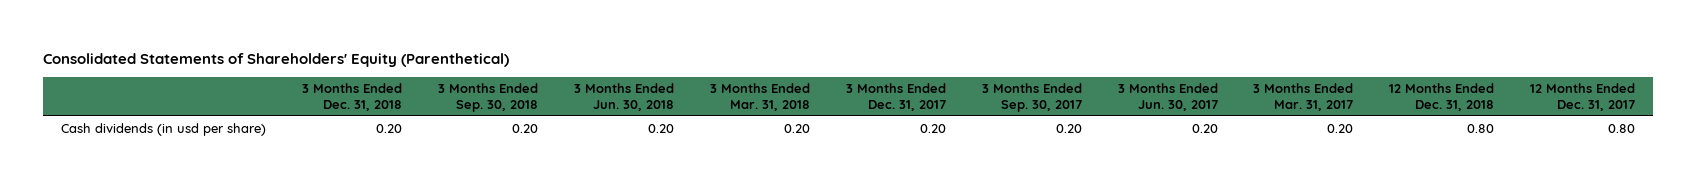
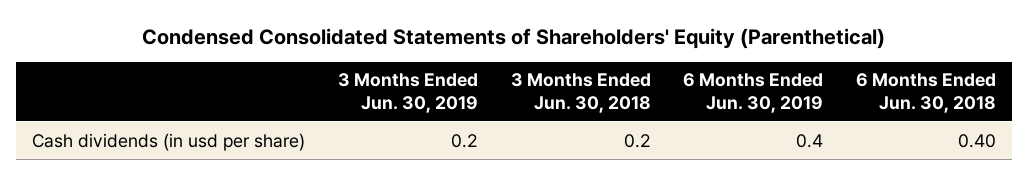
[43,52,510,67] Consolidated Statements of Shareholders' Equity (Parenthetical) -> [142,27,886,49] Condensed Consolidated Statements of Shareholders' Equity (Parenthetical)
[302,82,403,111] 3 Months Ended Dec. 31, 2018 -> none
[438,82,539,112] 3 Months Ended Sep. 30, 2018 -> none
[709,82,810,111] 3 Months Ended Mar. 31, 2018 -> none
[845,82,946,111] 3 Months Ended Dec. 31, 2017 -> none
[981,82,1082,112] 3 Months Ended Sep. 30, 2017 -> none
[1117,82,1218,111] 3 Months Ended Jun. 30, 2017 -> none
[1253,82,1354,111] 3 Months Ended Mar. 31, 2017 -> none
[1389,82,1495,111] 12 Months Ended Dec. 31, 2018 -> none
[1530,82,1636,111] 12 Months Ended Dec. 31, 2017 -> none
none -> [337,73,478,113] 3 Months Ended Jun. 30, 2019
none -> [683,73,824,113] 6 Months Ended Jun. 30, 2019
none -> [855,73,996,113] 6 Months Ended Jun. 30, 2018
[647,124,674,134] 0.20 -> [623,133,651,148] 0.2

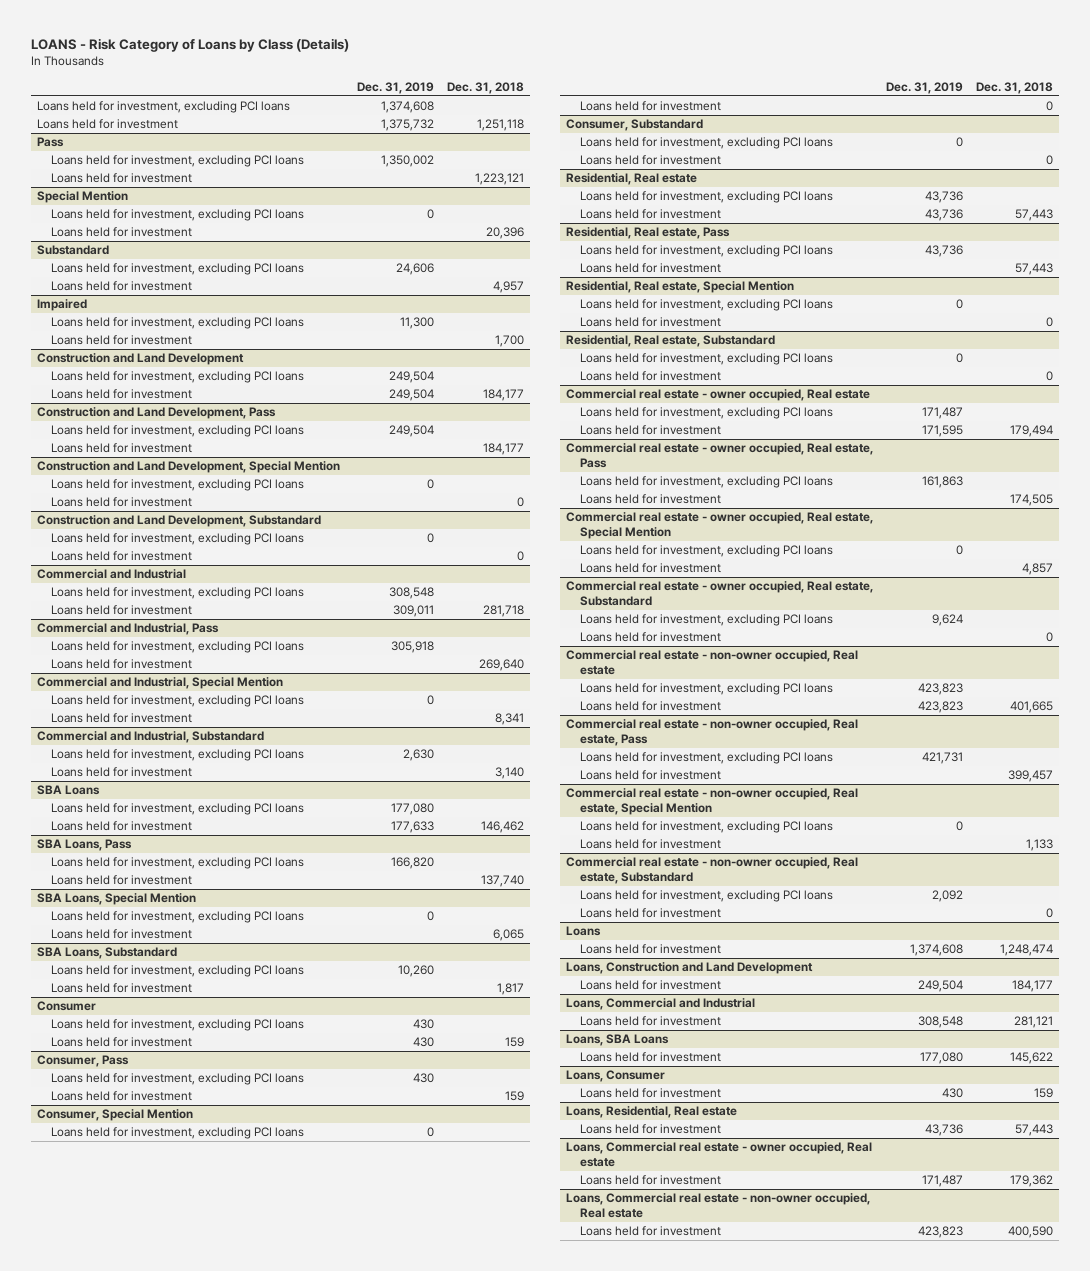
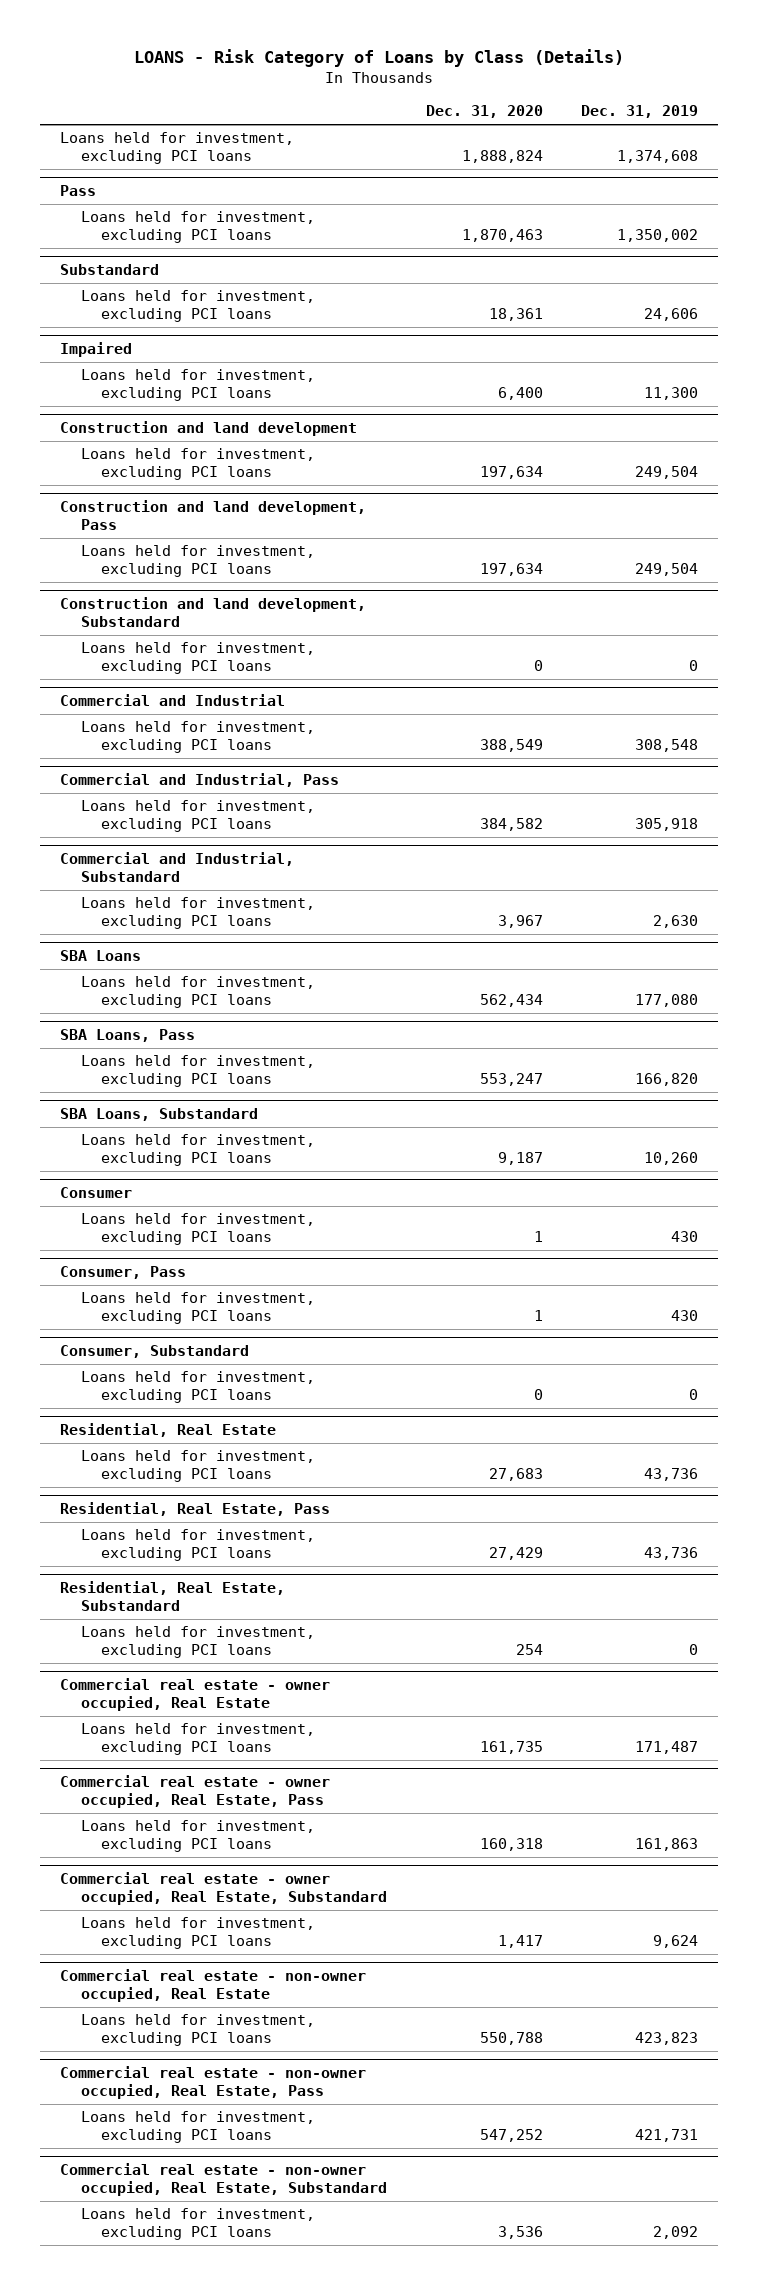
[446,81,524,94] Dec. 31, 2018 -> none
none -> [425,105,543,119] Dec. 31, 2020
[37,119,179,130] Loans held for investment -> none
[51,173,193,184] Loans held for investment -> none
[37,191,129,204] Special Mention -> none
[51,209,305,222] Loans held for investment, excluding PCI loans -> none
[51,227,193,238] Loans held for investment -> none
[51,281,193,292] Loans held for investment -> none
[51,335,193,346] Loans held for investment -> none
[37,353,245,366] Construction and Land Development -> [59,421,357,437] Construction and land development
[51,389,193,400] Loans held for investment -> none
[37,407,277,420] Construction and Land Development, Pass -> [59,500,366,531] Construction and land development, Pass
[51,443,193,454] Loans held for investment -> none
[37,461,341,474] Construction and Land Development, Special Mention -> none
[51,479,305,492] Loans held for investment, excluding PCI loans -> none
[51,497,193,508] Loans held for investment -> none
[37,515,322,528] Construction and Land Development, Substandard -> [59,597,366,628] Construction and land development, Substandard
[51,551,193,562] Loans held for investment -> none
[51,605,193,616] Loans held for investment -> none
[51,659,193,670] Loans held for investment -> none
[37,677,284,690] Commercial and Industrial, Special Mention -> none
[51,695,305,708] Loans held for investment, excluding PCI loans -> none
[51,713,193,724] Loans held for investment -> none
[51,767,193,778] Loans held for investment -> none
[51,821,193,832] Loans held for investment -> none
[51,875,193,886] Loans held for investment -> none
[37,893,197,906] SBA Loans, Special Mention -> none
[51,911,305,924] Loans held for investment, excluding PCI loans -> none
[51,929,193,940] Loans held for investment -> none
[51,983,193,994] Loans held for investment -> none
[51,1037,193,1048] Loans held for investment -> none
[51,1091,193,1102] Loans held for investment -> none
[37,1109,194,1122] Consumer, Special Mention -> none
[51,1127,305,1140] Loans held for investment, excluding PCI loans -> none
[580,101,722,112] Loans held for investment -> none
[580,155,722,166] Loans held for investment -> none
[566,173,698,186] Residential, Real estate -> [59,1423,276,1438] Residential, Real Estate
[580,209,722,220] Loans held for investment -> none
[566,227,731,240] Residential, Real estate, Pass -> [59,1502,330,1517] Residential, Real Estate, Pass
[580,263,722,274] Loans held for investment -> none
[566,281,795,294] Residential, Real estate, Special Mention -> none
[580,299,834,312] Loans held for investment, excluding PCI loans -> none
[580,317,722,328] Loans held for investment -> none
[566,335,776,348] Residential, Real estate, Substandard -> [59,1581,285,1612] Residential, Real Estate, Substandard
[580,371,722,382] Loans held for investment -> none
[566,389,871,402] Commercial real estate - owner occupied, Real estate -> [59,1678,330,1712] Commercial real estate - owner occupied, Real Estate
[580,425,722,436] Loans held for investment -> none
[566,443,874,468] Commercial real estate - owner occupied, Real estate, Pass -> [59,1775,330,1809] Commercial real estate - owner occupied, Real Estate, Pass
[580,494,722,505] Loans held for investment -> none
[566,512,874,539] Commercial real estate - owner occupied, Real estate, Special Mention -> none
[580,545,834,558] Loans held for investment, excluding PCI loans -> none
[580,563,722,574] Loans held for investment -> none
[566,581,874,606] Commercial real estate - owner occupied, Real estate, Substandard -> [59,1872,387,1906] Commercial real estate - owner occupied, Real Estate, Substandard
[580,632,722,643] Loans held for investment -> none
[566,650,859,675] Commercial real estate - non-owner occupied, Real estate -> [59,1969,366,2003] Commercial real estate - non-owner occupied, Real Estate
[580,701,722,712] Loans held for investment -> none
[566,719,859,746] Commercial real estate - non-owner occupied, Real estate, Pass -> [59,2066,366,2100] Commercial real estate - non-owner occupied, Real Estate, Pass
[580,770,722,781] Loans held for investment -> none
[566,788,859,815] Commercial real estate - non-owner occupied, Real estate, Special Mention -> none
[580,821,834,834] Loans held for investment, excluding PCI loans -> none
[580,839,722,850] Loans held for investment -> none
[566,857,859,884] Commercial real estate - non-owner occupied, Real estate, Substandard -> [59,2163,387,2197] Commercial real estate - non-owner occupied, Real Estate, Substandard
[580,908,722,919] Loans held for investment -> none
[566,926,602,937] Loans -> none
[580,944,722,955] Loans held for investment -> none
[566,962,814,975] Loans, Construction and Land Development -> none
[580,980,722,991] Loans held for investment -> none
[566,998,756,1011] Loans, Commercial and Industrial -> none
[580,1016,722,1027] Loans held for investment -> none
[566,1034,670,1047] Loans, SBA Loans -> none
[580,1052,722,1063] Loans held for investment -> none
[566,1070,666,1083] Loans, Consumer -> none
[580,1088,722,1099] Loans held for investment -> none
[566,1106,738,1119] Loans, Residential, Real estate -> none
[580,1124,722,1135] Loans held for investment -> none
[566,1142,873,1167] Loans, Commercial real estate - owner occupied, Real estate -> none
[580,1175,722,1186] Loans held for investment -> none
[566,1193,871,1218] Loans, Commercial real estate - non-owner occupied, Real estate -> none
[580,1226,722,1237] Loans held for investment -> none

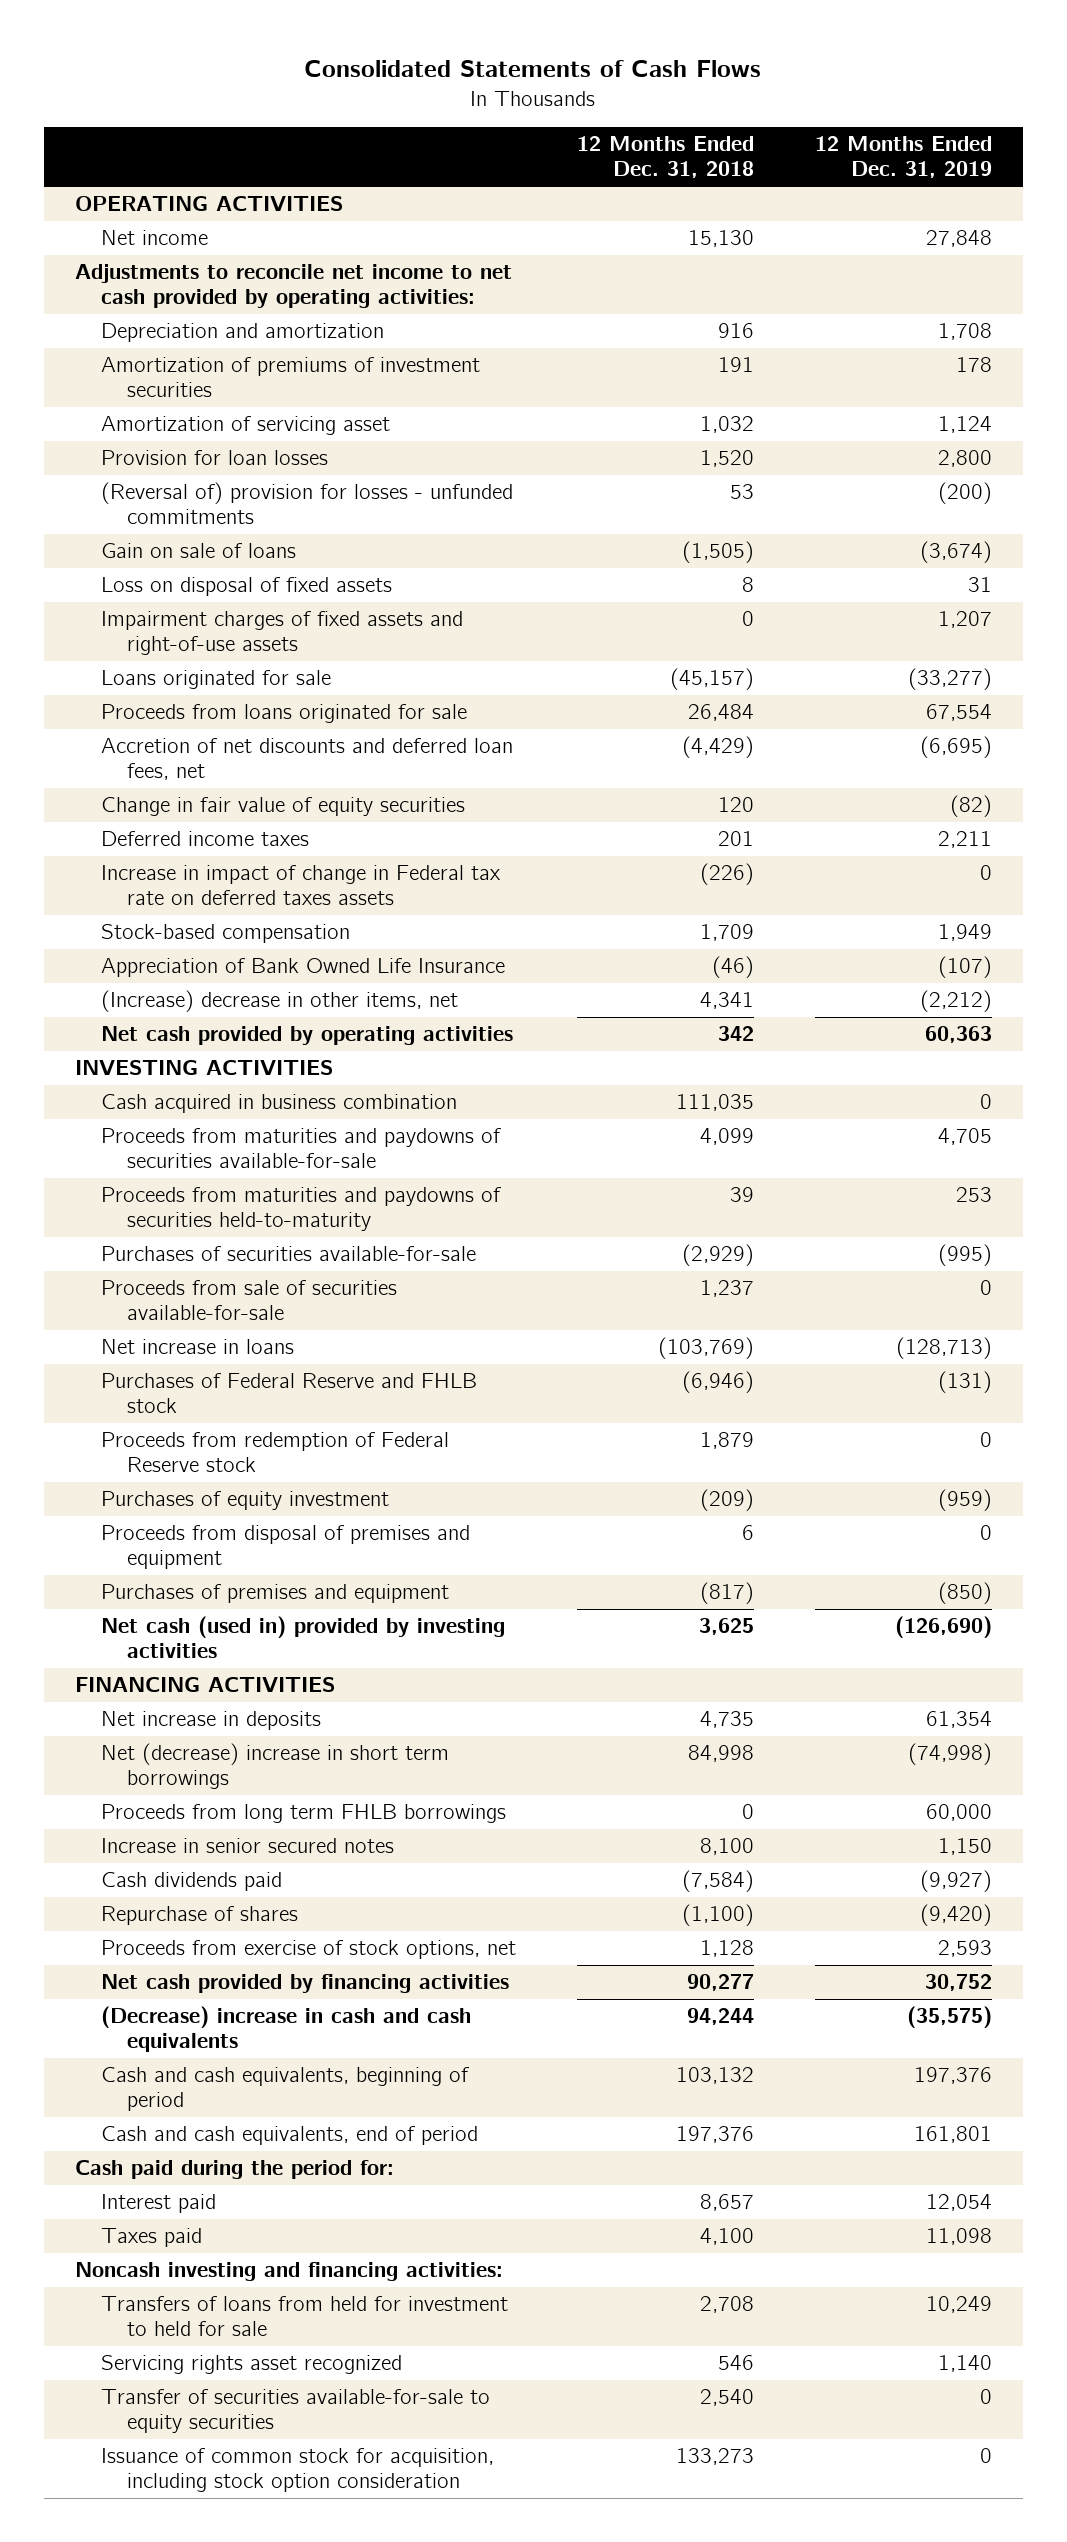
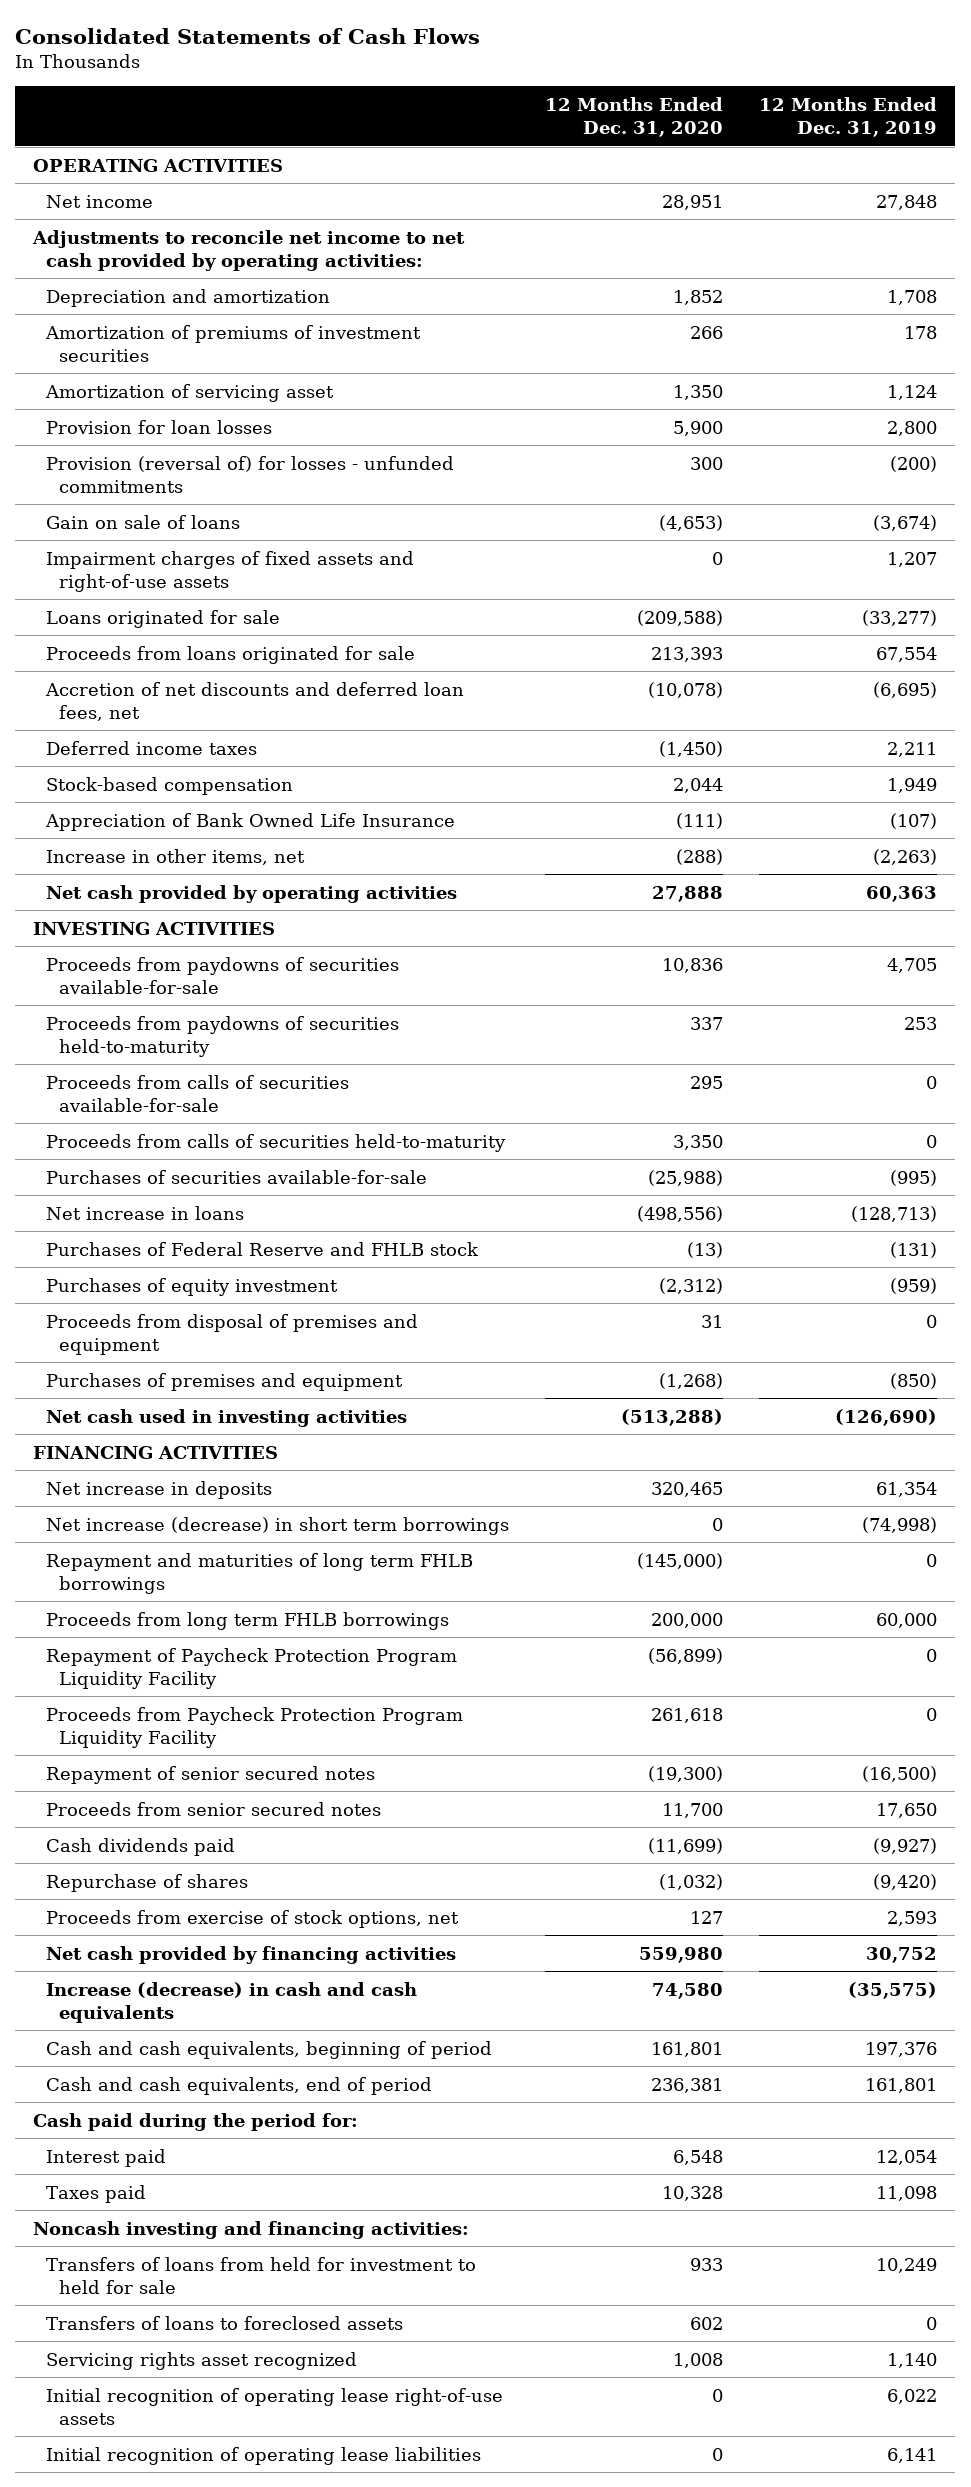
[577,136,755,179] 12 Months Ended Dec. 31, 2018 -> none
none -> [545,97,724,138] 12 Months Ended Dec. 31, 2020
[100,482,513,525] (Reversal of) provision for losses - unfunded commitments -> [46,455,455,493] Provision (reversal of) for losses - unfunded commitments
[100,577,392,597] Loss on disposal of fixed assets -> none
[100,797,465,817] Change in fair value of equity securities -> none
[100,865,501,906] Increase in impact of change in Federal tax rate on deferred taxes assets -> none
[100,990,458,1013] (Increase) decrease in other items, net -> [46,848,306,865] Increase in other items, net
[920,990,993,1013] (2,212) -> [873,848,938,865] (2,263)
[100,1094,457,1114] Cash acquired in business combination -> none
[100,1128,501,1169] Proceeds from maturities and paydowns of securities available-for-sale -> [46,956,400,994] Proceeds from paydowns of securities available-for-sale
[100,1187,501,1232] Proceeds from maturities and paydowns of securities held-to-maturity -> [46,1015,400,1057] Proceeds from paydowns of securities held-to-maturity
none -> [46,1074,350,1112] Proceeds from calls of securities available-for-sale
none -> [46,1133,507,1152] Proceeds from calls of securities held-to-maturity
[100,1280,397,1321] Proceeds from sale of securities available-for-sale -> none
[100,1432,449,1473] Proceeds from redemption of Federal Reserve stock -> none
[100,1616,505,1659] Net cash (used in) provided by investing activities -> [46,1408,408,1427] Net cash used in investing activities
[100,1743,449,1790] Net (decrease) increase in short term borrowings -> [46,1516,510,1535] Net increase (decrease) in short term borrowings
none -> [46,1552,474,1594] Repayment and maturities of long term FHLB borrowings
[100,1838,394,1854] Increase in senior secured notes -> none
none -> [46,1647,458,1689] Repayment of Paycheck Protection Program Liquidity Facility
none -> [46,1706,464,1748] Proceeds from Paycheck Protection Program Liquidity Facility
none -> [46,1765,376,1784] Repayment of senior secured notes
none -> [46,1801,382,1816] Proceeds from senior secured notes
[100,2006,471,2053] (Decrease) increase in cash and cash equivalents -> [46,1981,418,2023] Increase (decrease) in cash and cash equivalents
none -> [46,2315,404,2330] Transfers of loans to foreclosed assets
[100,2389,490,2434] Transfer of securities available-for-sale to equity securities -> none
[100,2448,494,2493] Issuance of common stock for acquisition, including stock option consideration -> none
none -> [46,2387,504,2425] Initial recognition of operating lease right-of-use assets
none -> [46,2446,482,2465] Initial recognition of operating lease liabilities

